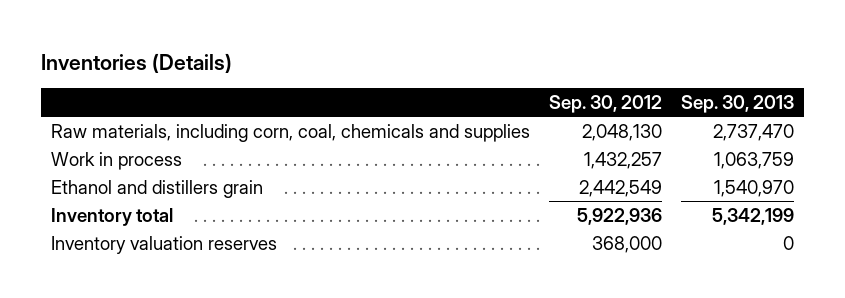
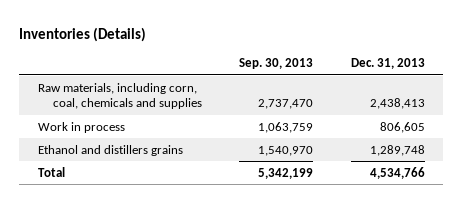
[549,94,663,113] Sep. 30, 2012 -> none
none -> [350,58,425,70] Dec. 31, 2013
[50,235,277,254] Inventory valuation reserves -> none
[50,179,263,198] Ethanol and distillers grain -> [38,144,184,156] Ethanol and distillers grains
[50,207,173,226] Inventory total -> [38,166,66,177] Total

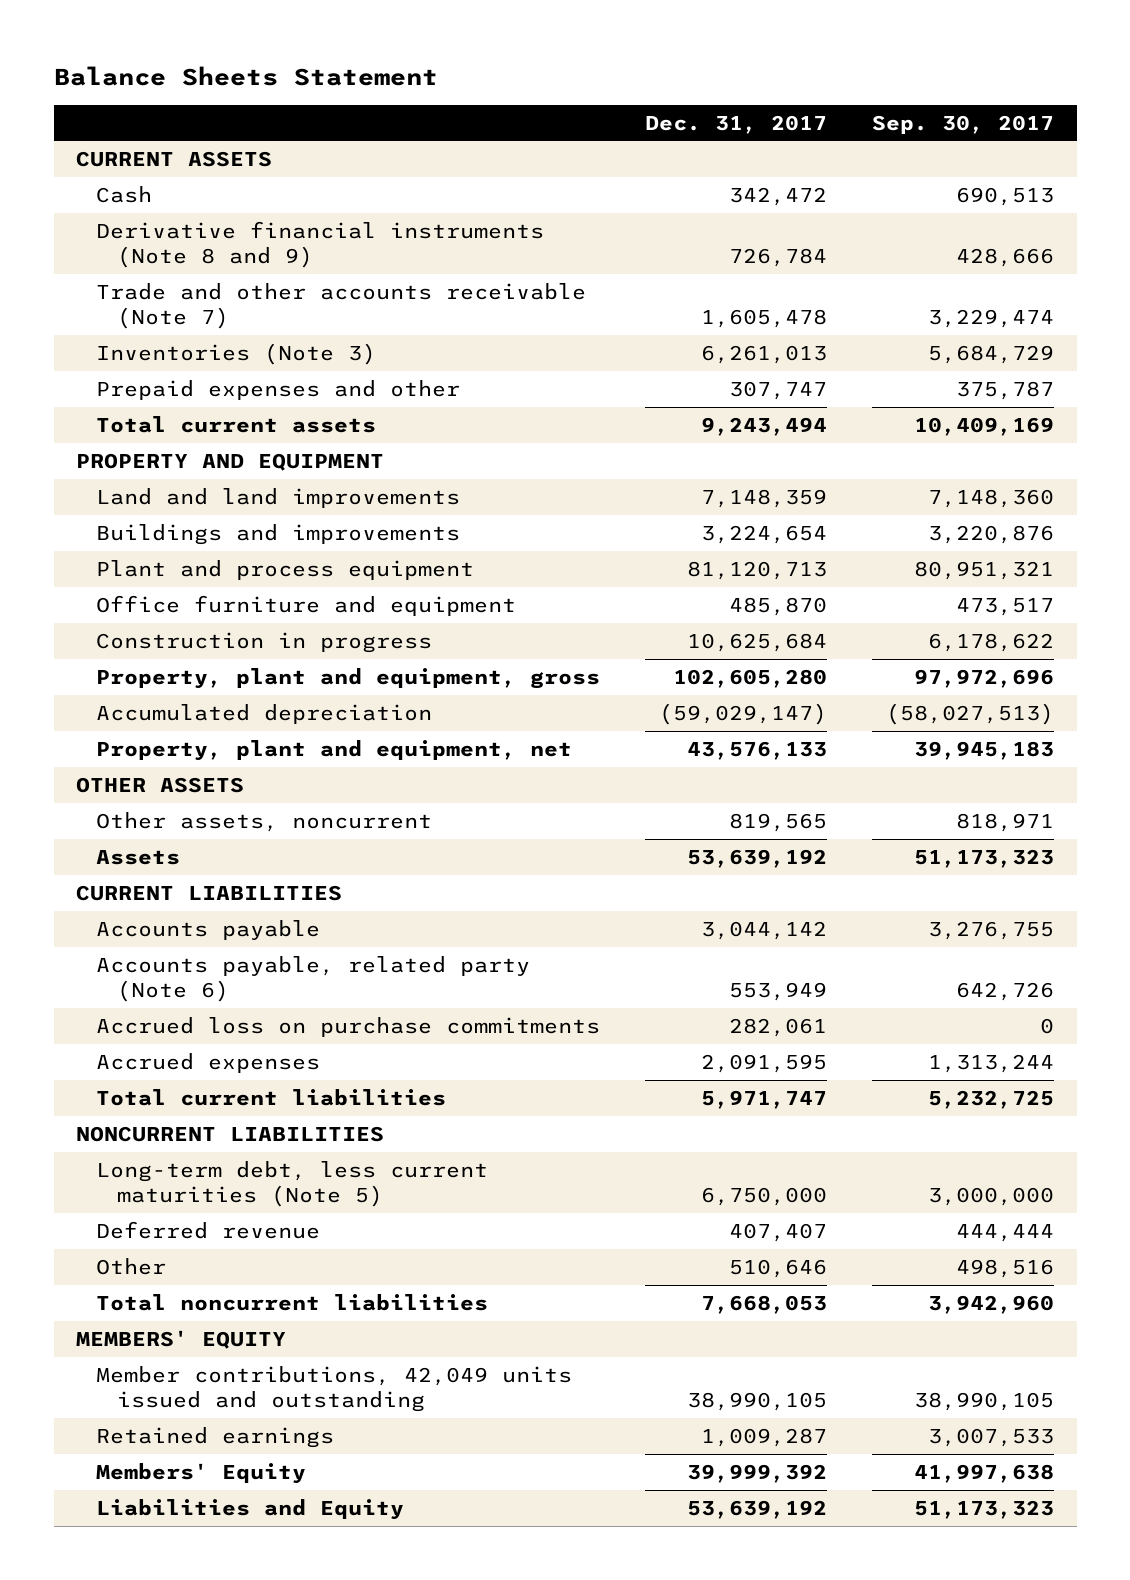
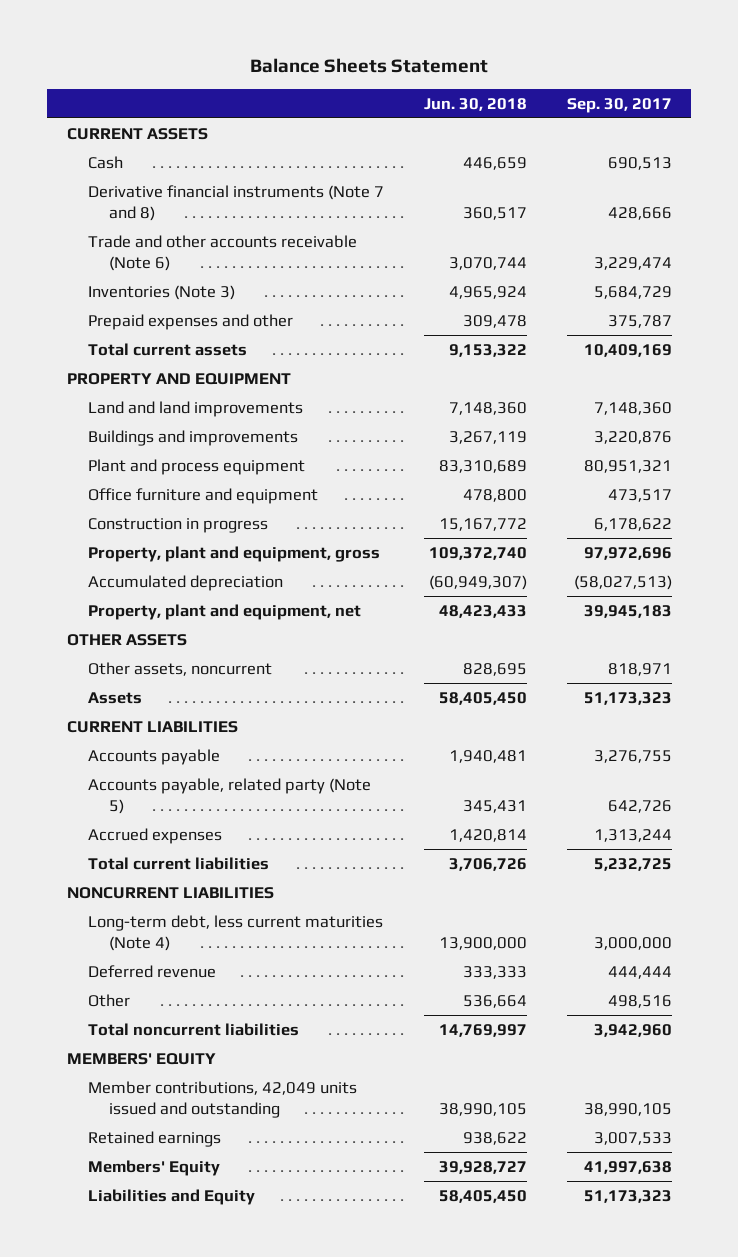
[645,114,828,134] Dec. 31, 2017 -> none
none -> [423,97,527,111] Jun. 30, 2018
[96,220,545,269] Derivative financial instruments (Note 8 and 9) -> [87,184,384,222] Derivative financial instruments (Note 7 and 8)
[96,282,587,330] Trade and other accounts receivable (Note 7) -> [87,234,357,272] Trade and other accounts receivable (Note 6)
[96,1016,601,1037] Accrued loss on purchase commitments -> none
[96,955,531,1003] Accounts payable, related party (Note 6) -> [87,777,371,815] Accounts payable, related party (Note 5)
[96,1160,489,1208] Long-term debt, less current maturities (Note 5) -> [87,914,383,952] Long-term debt, less current maturities (Note 4)

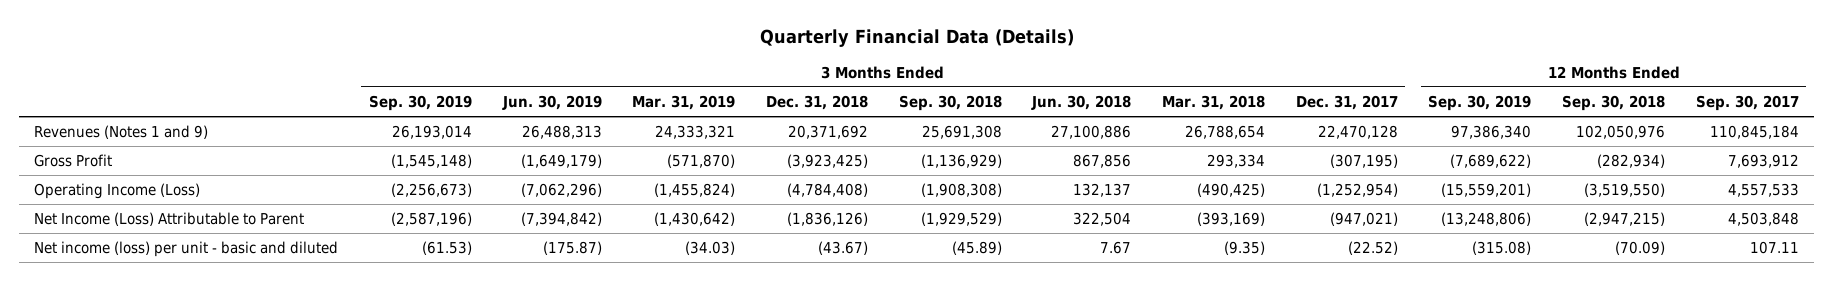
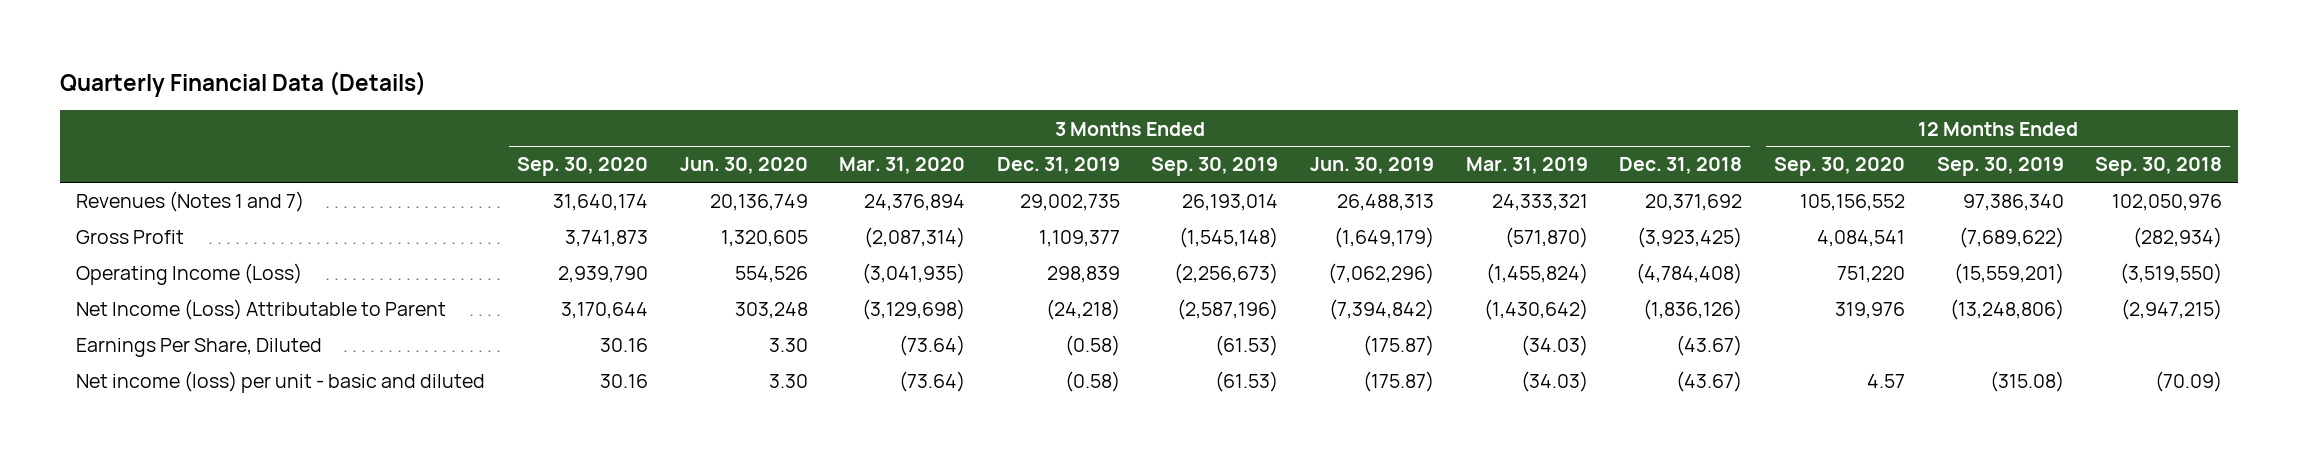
[898,95,1002,112] Sep. 30, 2018 -> none
[1031,95,1132,111] Jun. 30, 2018 -> none
[1162,95,1266,111] Mar. 31, 2018 -> none
[1295,95,1398,111] Dec. 31, 2017 -> none
[1695,95,1799,112] Sep. 30, 2017 -> none
none -> [516,157,648,177] Sep. 30, 2020
none -> [679,157,808,175] Jun. 30, 2020
none -> [839,157,966,175] Mar. 31, 2020
none -> [996,157,1120,175] Dec. 31, 2019
none -> [1773,157,1905,177] Sep. 30, 2020
[34,125,209,140] Revenues (Notes 1 and 9) -> [76,191,305,213] Revenues (Notes 1 and 7)
none -> [76,338,323,358] Earnings Per Share, Diluted

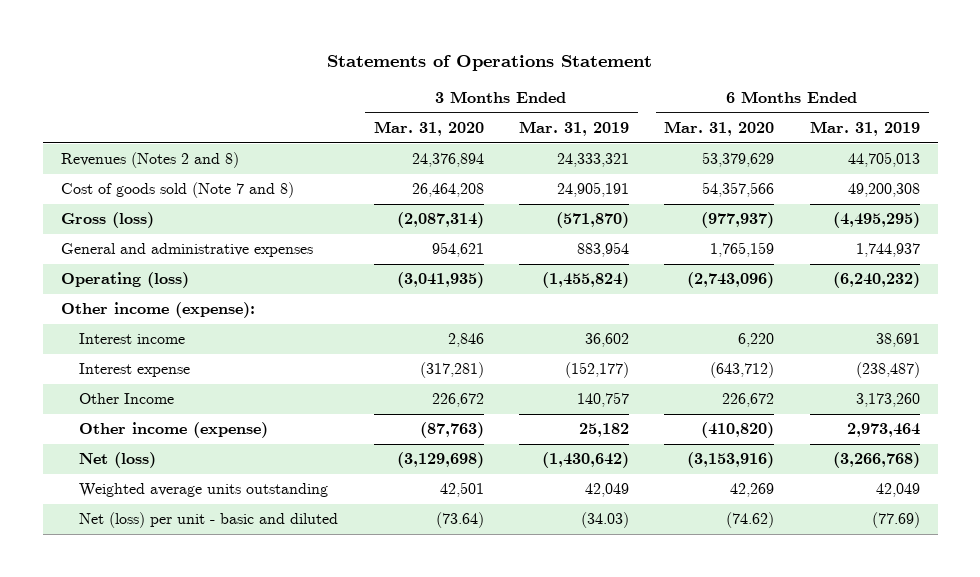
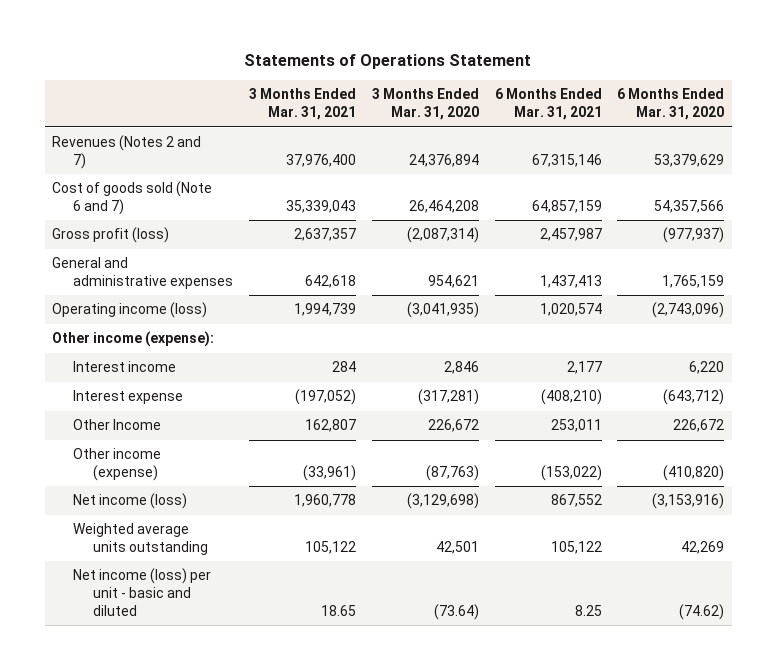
[519,121,630,137] Mar. 31, 2019 -> none
[809,121,920,137] Mar. 31, 2019 -> none
none -> [248,88,356,121] 3 Months Ended Mar. 31, 2021
none -> [494,88,602,121] 6 Months Ended Mar. 31, 2021
[60,152,239,169] Revenues (Notes 2 and 8) -> [52,135,202,170] Revenues (Notes 2 and 7)
[60,182,294,199] Cost of goods sold (Note 7 and 8) -> [52,181,213,216] Cost of goods sold (Note 6 and 7)
[60,212,154,229] Gross (loss) -> [52,227,170,244] Gross profit (loss)
[60,272,189,289] Operating (loss) -> [52,302,208,319] Operating income (loss)
[79,452,157,469] Net (loss) -> [72,493,187,510] Net income (loss)
[79,512,339,529] Net (loss) per unit - basic and diluted -> [72,568,211,616] Net income (loss) per unit - basic and diluted

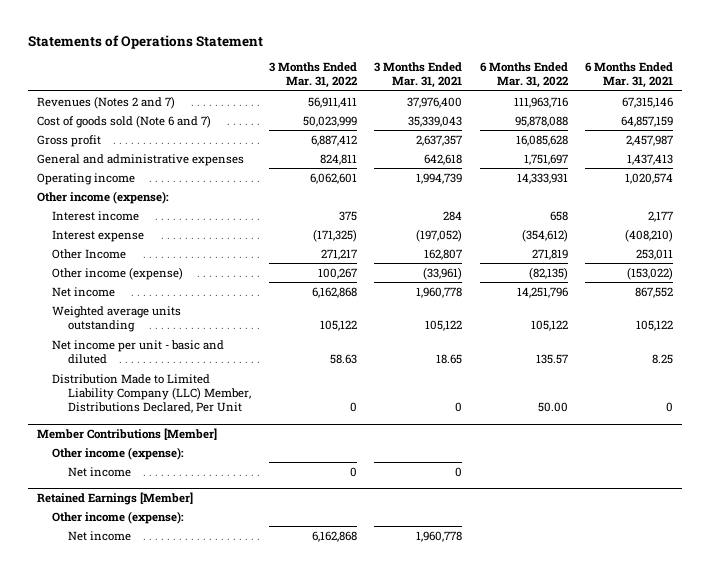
[371,88,479,121] 3 Months Ended Mar. 31, 2020 -> none
[617,88,725,121] 6 Months Ended Mar. 31, 2020 -> none
none -> [268,62,357,89] 3 Months Ended Mar. 31, 2022
none -> [479,62,568,89] 6 Months Ended Mar. 31, 2022
[52,227,170,244] Gross profit (loss) -> [36,134,101,147] Gross profit
[52,302,208,319] Operating income (loss) -> [36,172,135,185] Operating income
[72,493,187,510] Net income (loss) -> [52,286,116,297] Net income
[72,568,211,616] Net income (loss) per unit - basic and diluted -> [52,339,225,365] Net income per unit - basic and diluted
none -> [52,373,251,414] Distribution Made to Limited Liability Company (LLC) Member, Distributions Declared, Per Unit
none -> [36,427,217,440] Member Contributions [Member]
none -> [52,446,185,460] Other income (expense):
none -> [67,466,131,477] Net income
none -> [36,491,193,505] Retained Earnings [Member]
none -> [52,510,185,524] Other income (expense):
none -> [67,530,131,541] Net income

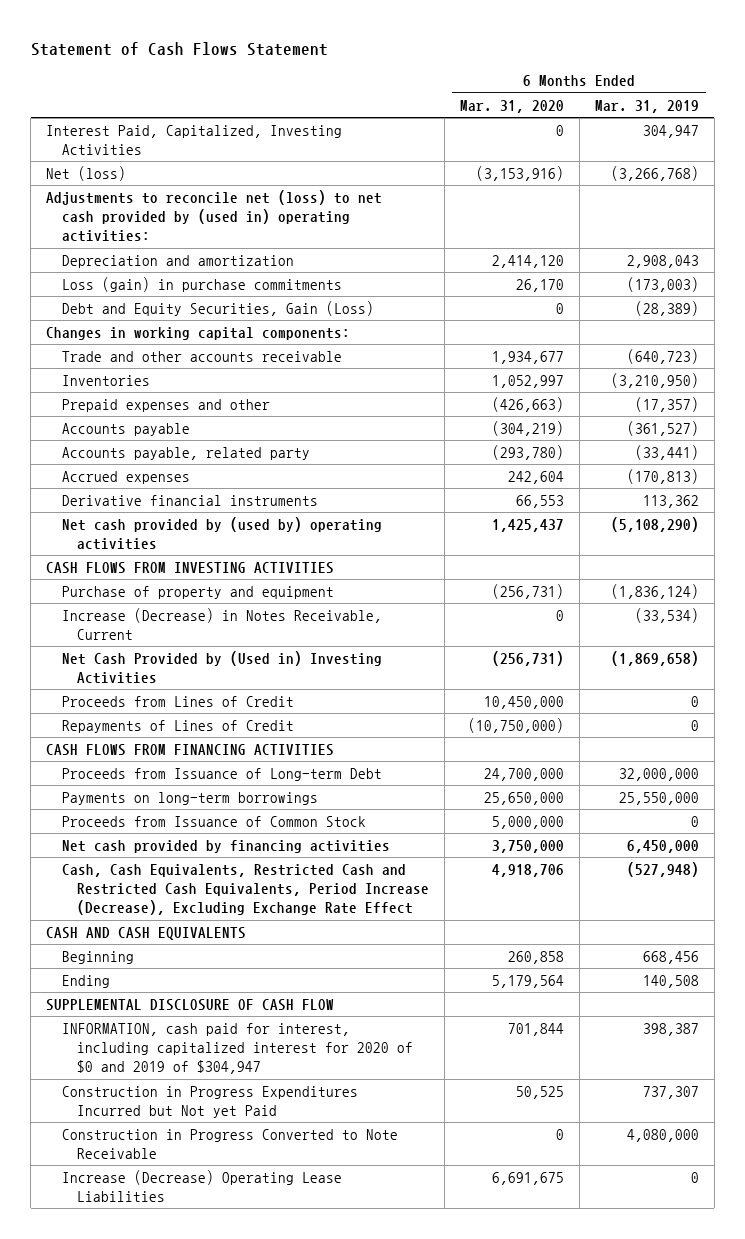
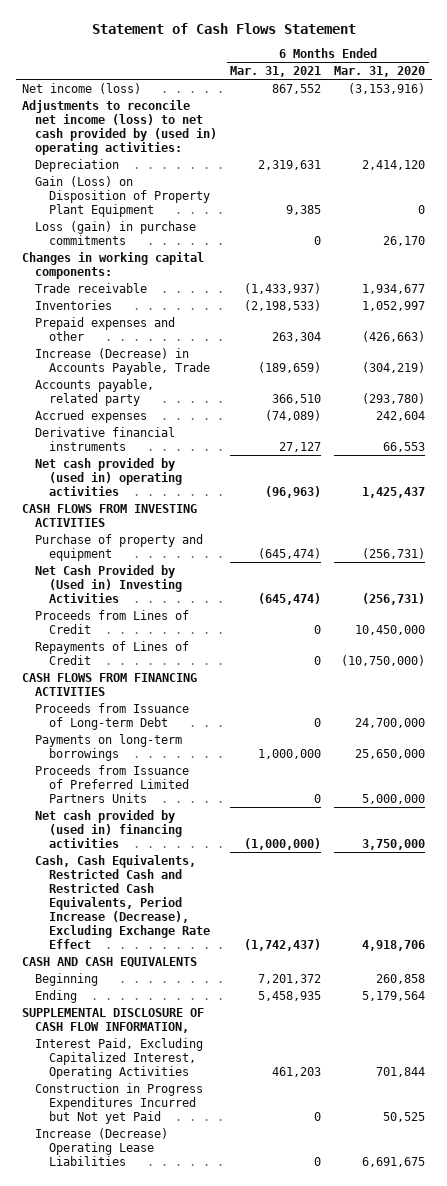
[594,99,699,113] Mar. 31, 2019 -> none
none -> [230,65,322,77] Mar. 31, 2021
[46,124,343,156] Interest Paid, Capitalized, Investing Activities -> none
[46,165,127,181] Net (loss) -> [22,82,142,94] Net income (loss)
[46,189,383,243] Adjustments to reconcile net (loss) to net cash provided by (used in) operating activities: -> [22,99,218,155] Adjustments to reconcile net income (loss) to net cash provided by (used in) operating activities:
[61,254,294,268] Depreciation and amortization -> [35,158,120,172] Depreciation
none -> [35,175,210,217] Gain (Loss) on Disposition of Property Plant Equipment
[61,300,374,316] Debt and Equity Securities, Gain (Loss) -> none
[61,350,342,362] Trade and other accounts receivable -> [35,282,148,293] Trade receivable
[61,422,190,436] Accounts payable -> [35,347,210,375] Increase (Decrease) in Accounts Payable, Trade
[61,516,382,551] Net cash provided by (used by) operating activities -> [35,457,182,496] Net cash provided by (used in) operating activities
[61,607,382,641] Increase (Decrease) in Notes Receivable, Current -> none
[61,815,366,827] Proceeds from Issuance of Common Stock -> none
none -> [35,764,190,803] Proceeds from Issuance of Preferred Limited Partners Units
[61,839,390,853] Net cash provided by financing activities -> [35,809,182,848] Net cash provided by (used in) financing activities
[46,998,335,1011] SUPPLEMENTAL DISCLOSURE OF CASH FLOW -> [22,1007,205,1033] SUPPLEMENTAL DISCLOSURE OF CASH FLOW INFORMATION,
[61,1022,414,1075] INFORMATION, cash paid for interest, including capitalized interest for 2020 of $0 and 2019 of $304,947 -> [35,1037,204,1079] Interest Paid, Excluding Capitalized Interest, Operating Activities
[61,1128,398,1160] Construction in Progress Converted to Note Receivable -> none

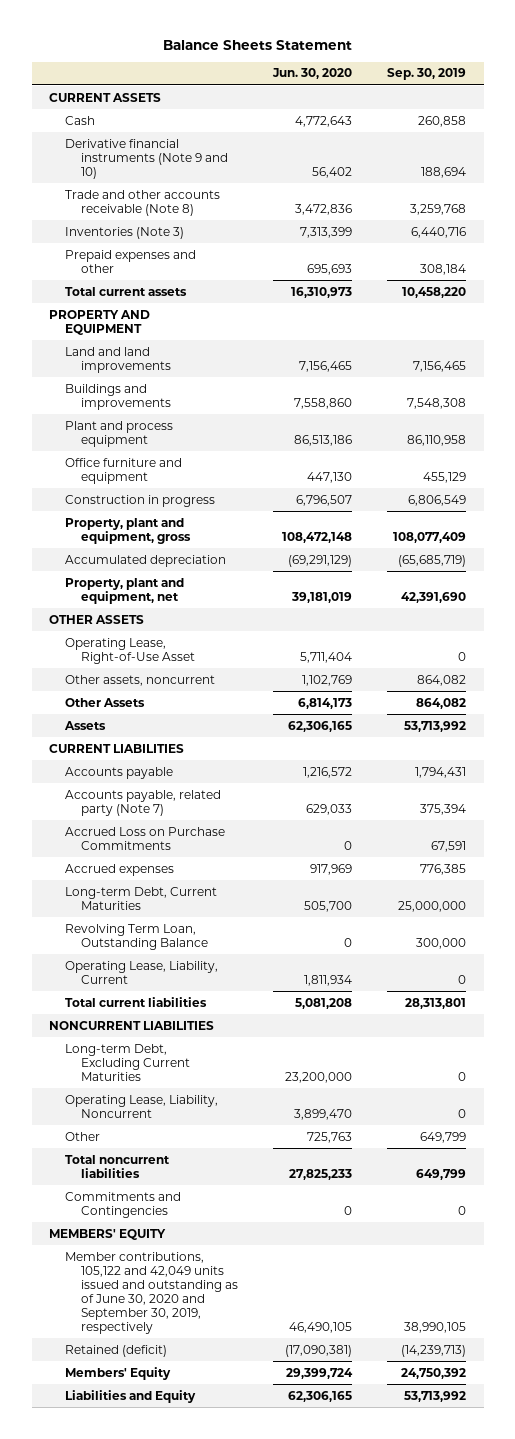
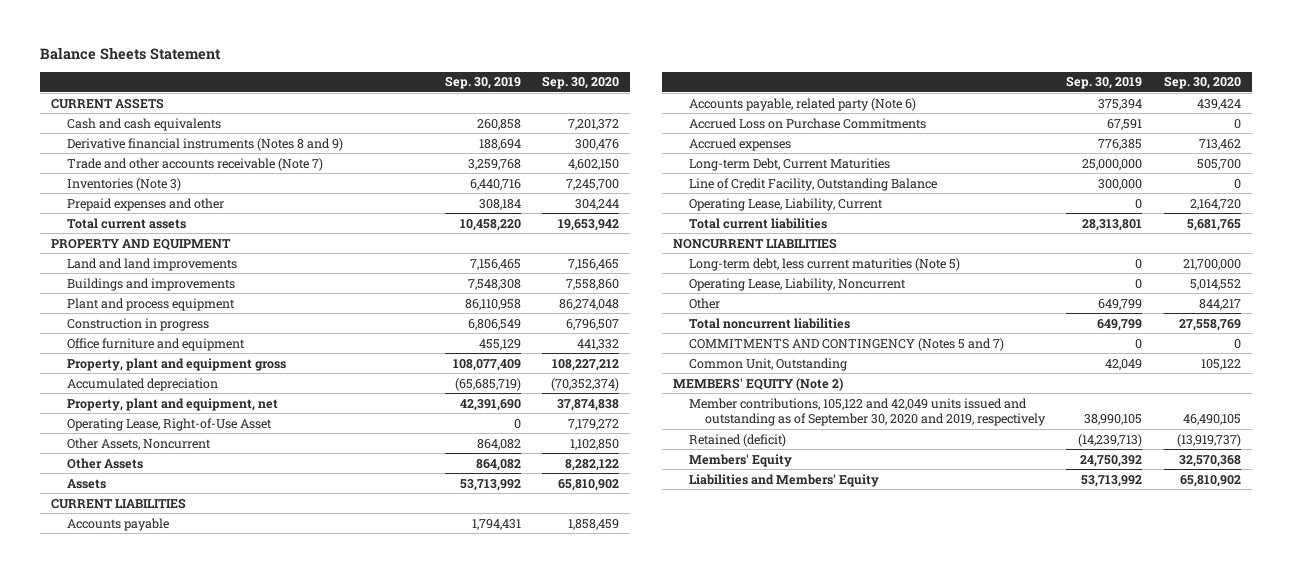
[271,68,352,80] Jun. 30, 2020 -> none
none -> [542,76,620,90] Sep. 30, 2020
[64,115,95,125] Cash -> [66,117,221,131] Cash and cash equivalents
[64,138,228,179] Derivative financial instruments (Note 9 and 10) -> [66,137,343,151] Derivative financial instruments (Notes 8 and 9)
[64,189,220,216] Trade and other accounts receivable (Note 8) -> [66,157,323,171] Trade and other accounts receivable (Note 7)
[64,457,182,484] Office furniture and equipment -> [66,337,245,351] Office furniture and equipment
[64,517,191,544] Property, plant and equipment, gross -> [66,357,286,371] Property, plant and equipment gross
[49,614,145,624] OTHER ASSETS -> none
[64,674,215,686] Other assets, noncurrent -> [66,437,211,450] Other Assets, Noncurrent
[64,789,221,816] Accounts payable, related party (Note 7) -> [688,97,916,111] Accounts payable, related party (Note 6)
[64,923,208,950] Revolving Term Loan, Outstanding Balance -> none
none -> [688,177,937,191] Line of Credit Facility, Outstanding Balance
[64,1043,190,1081] Long-term Debt, Excluding Current Maturities -> [688,257,960,271] Long-term debt, less current maturities (Note 5)
[64,1191,181,1218] Commitments and Contingencies -> [688,337,1004,351] COMMITMENTS AND CONTINGENCY (Notes 5 and 7)
none -> [688,357,847,371] Common Unit, Outstanding
[49,1228,167,1240] MEMBERS' EQUITY -> [672,377,843,391] MEMBERS' EQUITY (Note 2)
[64,1251,238,1335] Member contributions, 105,122 and 42,049 units issued and outstanding as of June 30, 2020 and September 30, 2019, respectively -> [688,397,1046,427] Member contributions, 105,122 and 42,049 units issued and outstanding as of September 30, 2020 and 2019, respectively
[64,1389,196,1403] Liabilities and Equity -> [688,473,879,487] Liabilities and Members' Equity

